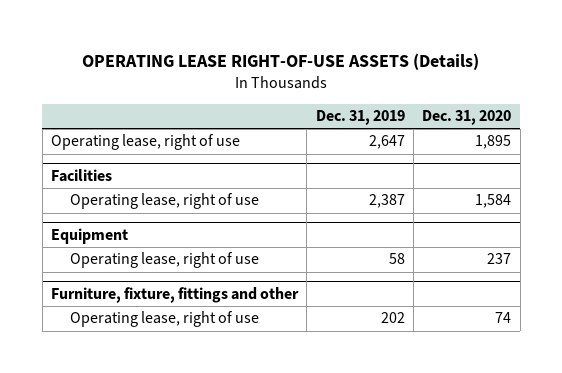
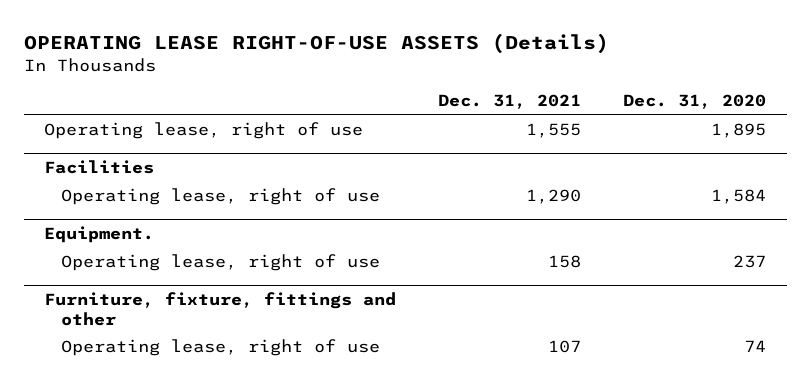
[315,110,405,126] Dec. 31, 2019 -> none
none -> [438,94,582,110] Dec. 31, 2021
[51,227,129,244] Equipment -> [44,226,155,244] Equipment.

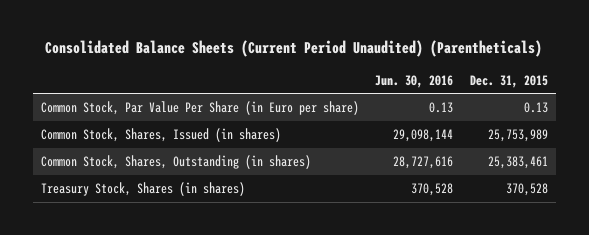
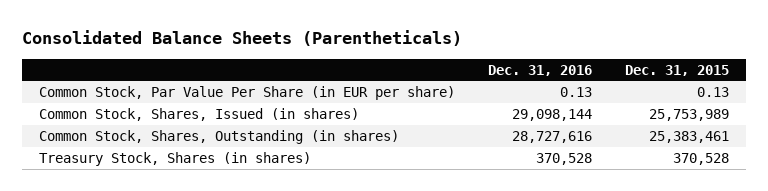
[45,40,543,58] Consolidated Balance Sheets (Current Period Unaudited) (Parentheticals) -> [22,30,463,47] Consolidated Balance Sheets (Parentheticals)
[375,74,454,88] Jun. 30, 2016 -> none
none -> [488,64,593,76] Dec. 31, 2016
[40,101,359,116] Common Stock, Par Value Per Share (in Euro per share) -> [38,86,455,101] Common Stock, Par Value Per Share (in EUR per share)

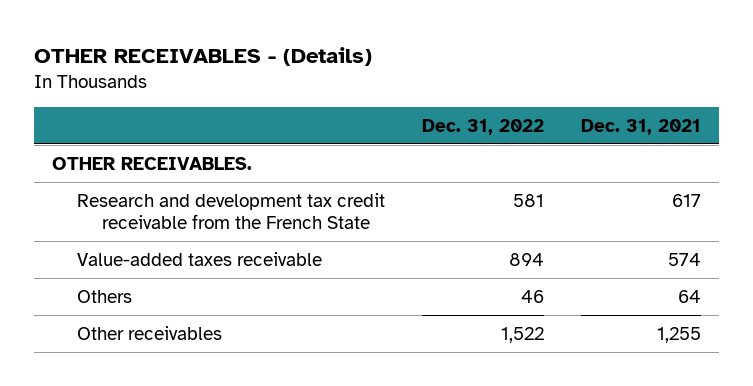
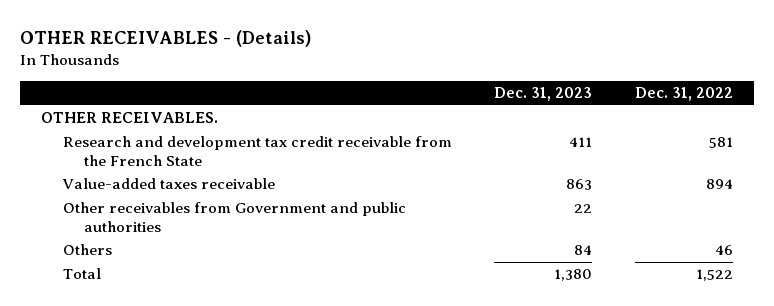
[580,118,701,135] Dec. 31, 2021 -> none
none -> [494,87,593,102] Dec. 31, 2023
none -> [62,202,406,232] Other receivables from Government and public authorities
[77,325,223,340] Other receivables -> [62,268,101,280] Total

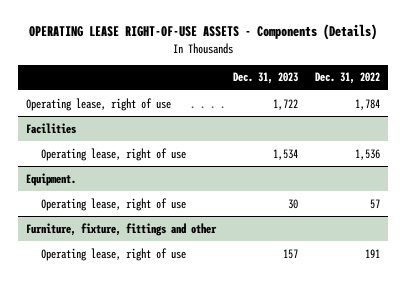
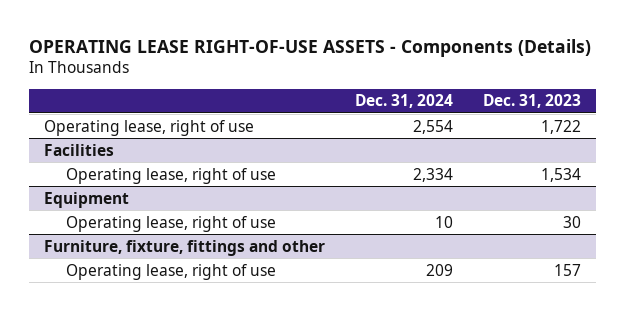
[314,72,380,85] Dec. 31, 2022 -> none
none -> [354,94,453,109] Dec. 31, 2024
[26,172,77,186] Equipment. -> [43,191,129,208] Equipment

